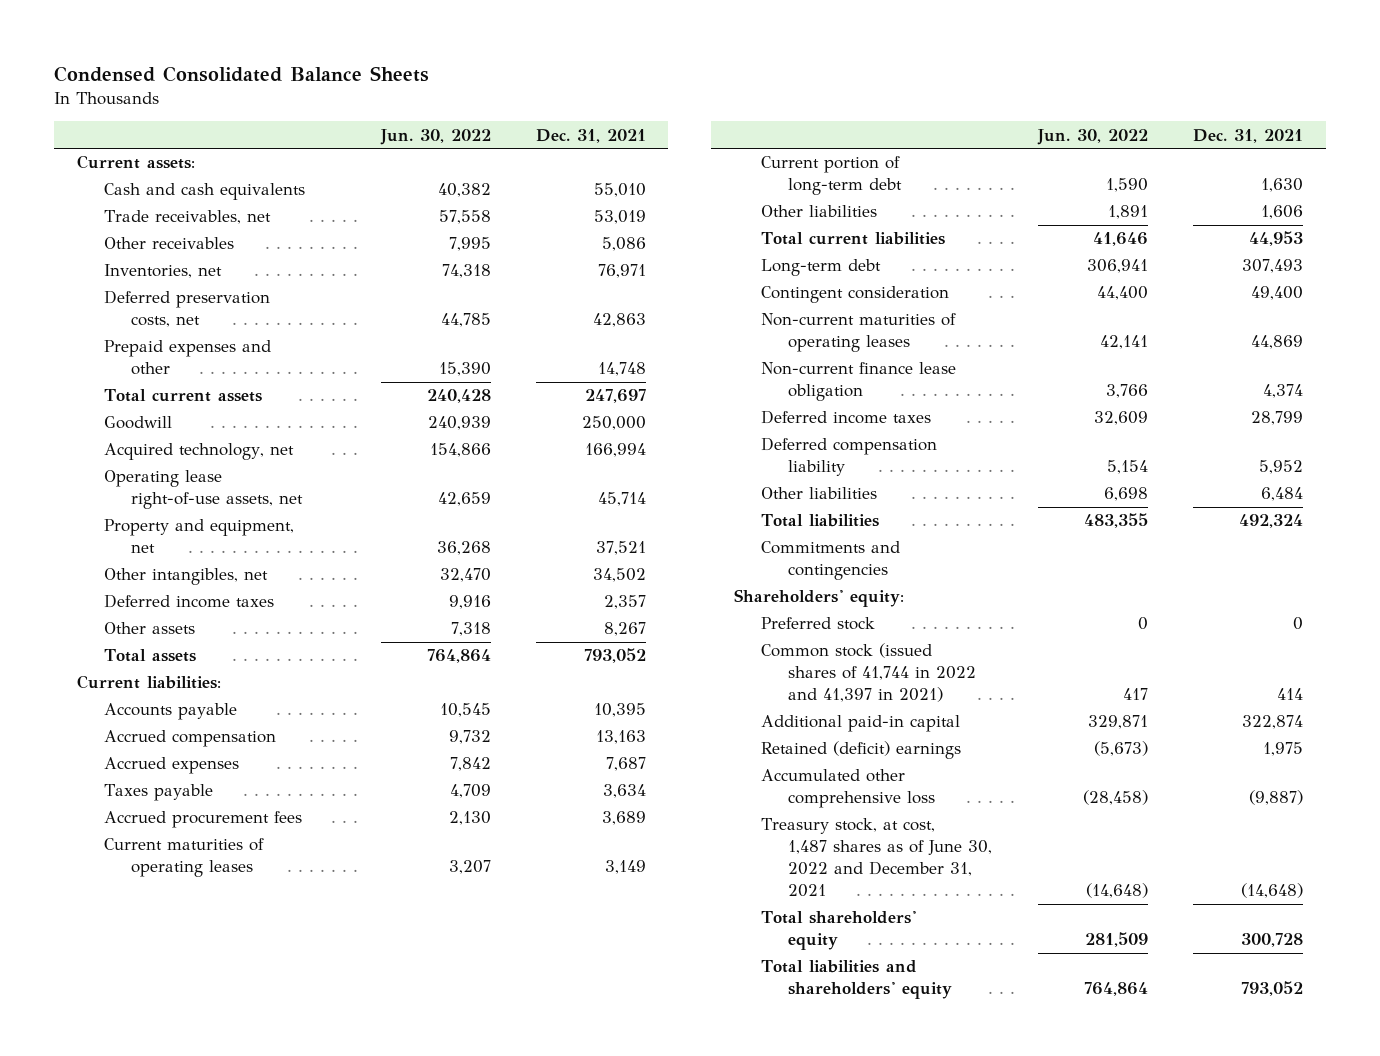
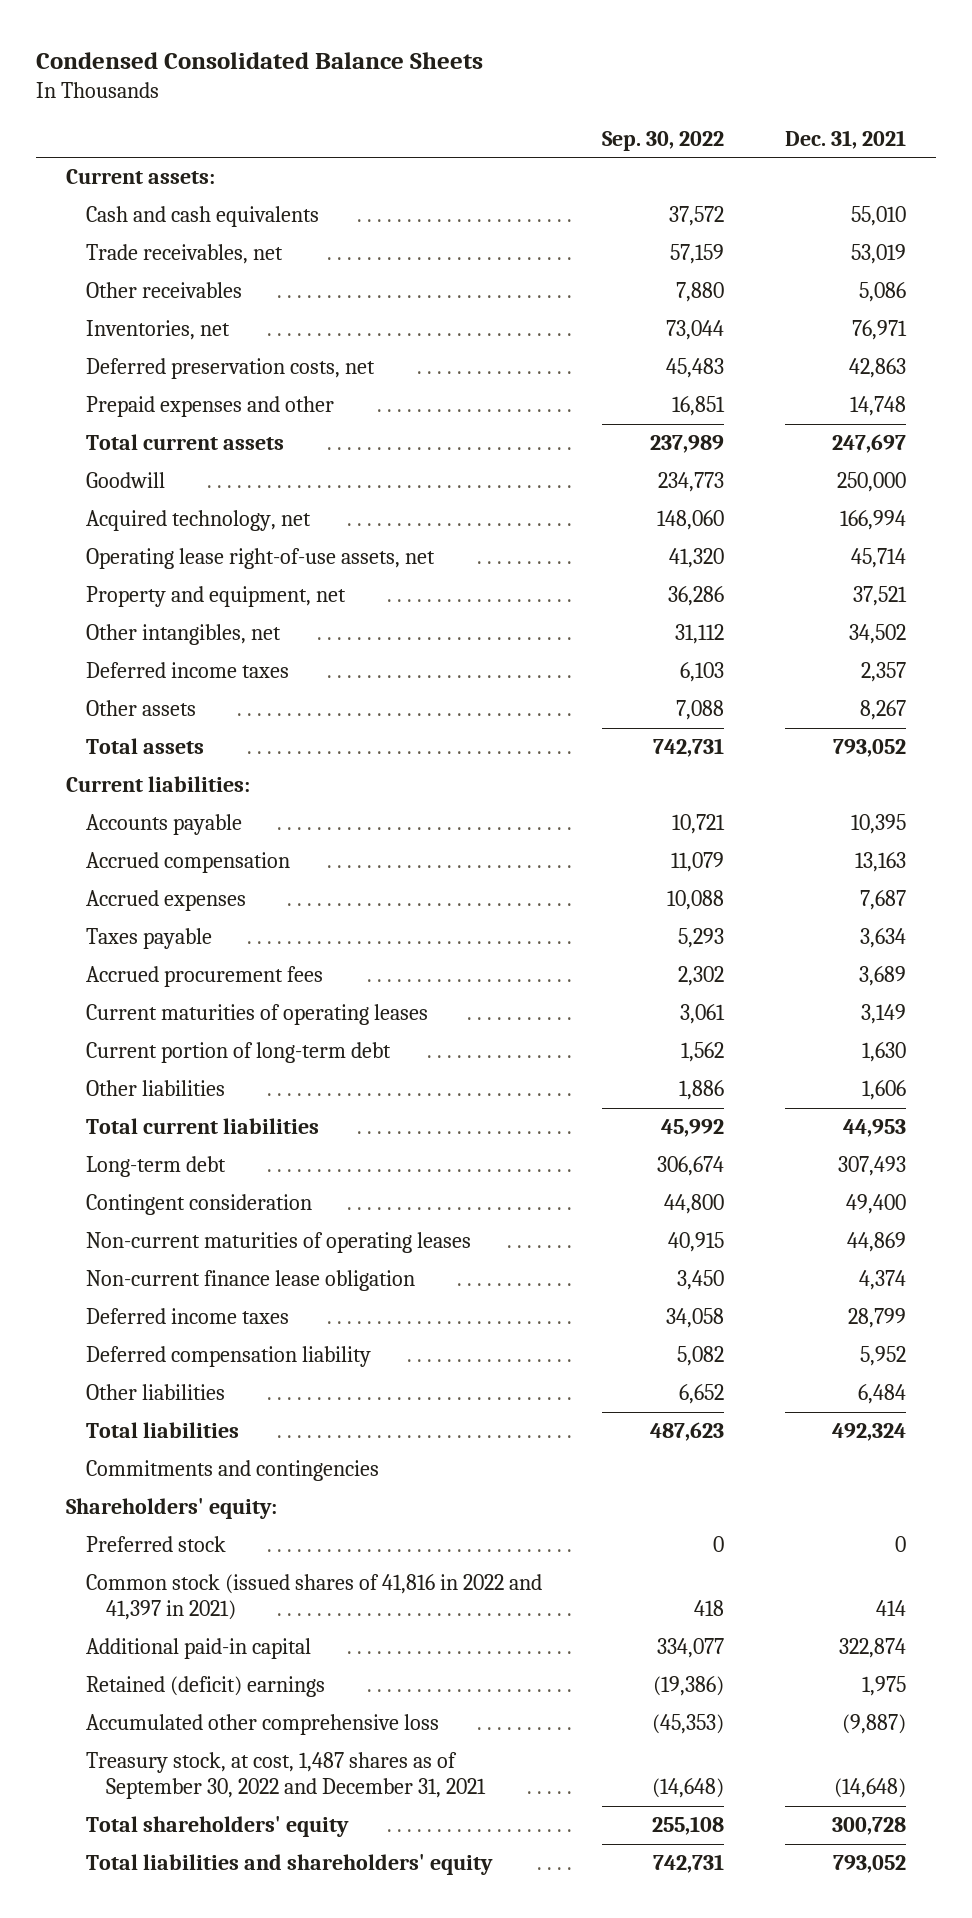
[379,128,491,145] Jun. 30, 2022 -> none
none -> [602,130,725,151] Sep. 30, 2022
[761,643,977,703] Common stock (issued shares of 41,744 in 2022 and 41,397 in 2021) -> [86,1574,543,1620] Common stock (issued shares of 41,816 in 2022 and 41,397 in 2021)
[761,818,993,897] Treasury stock, at cost, 1,487 shares as of June 30, 2022 and December 31, 2021 -> [86,1752,487,1799] Treasury stock, at cost, 1,487 shares as of September 30, 2022 and December 31, 2021

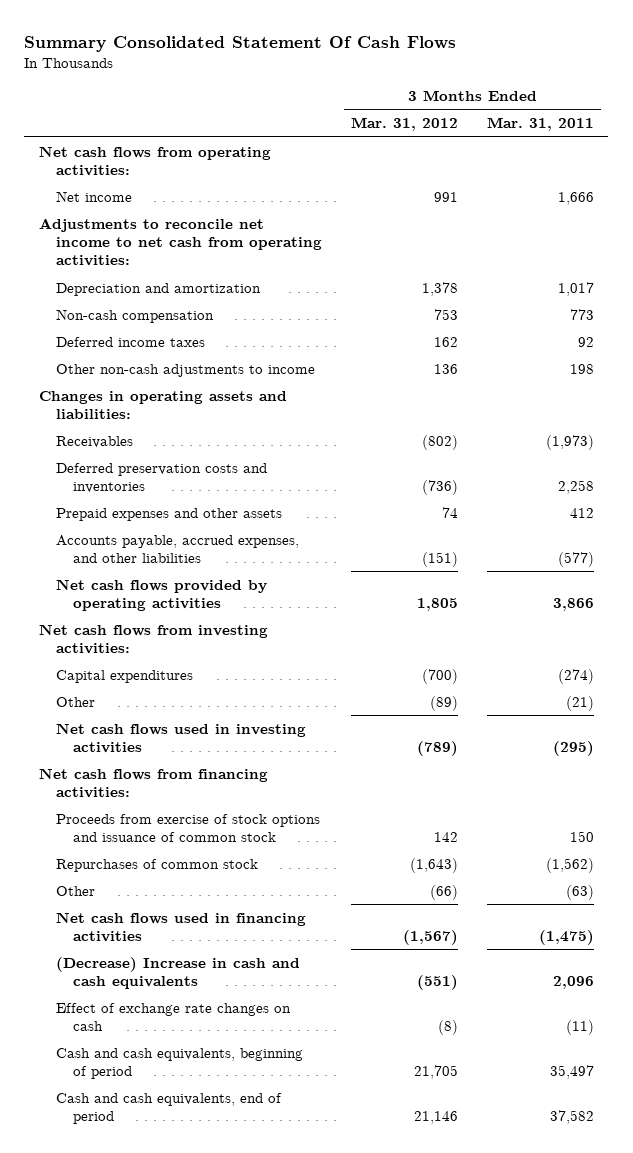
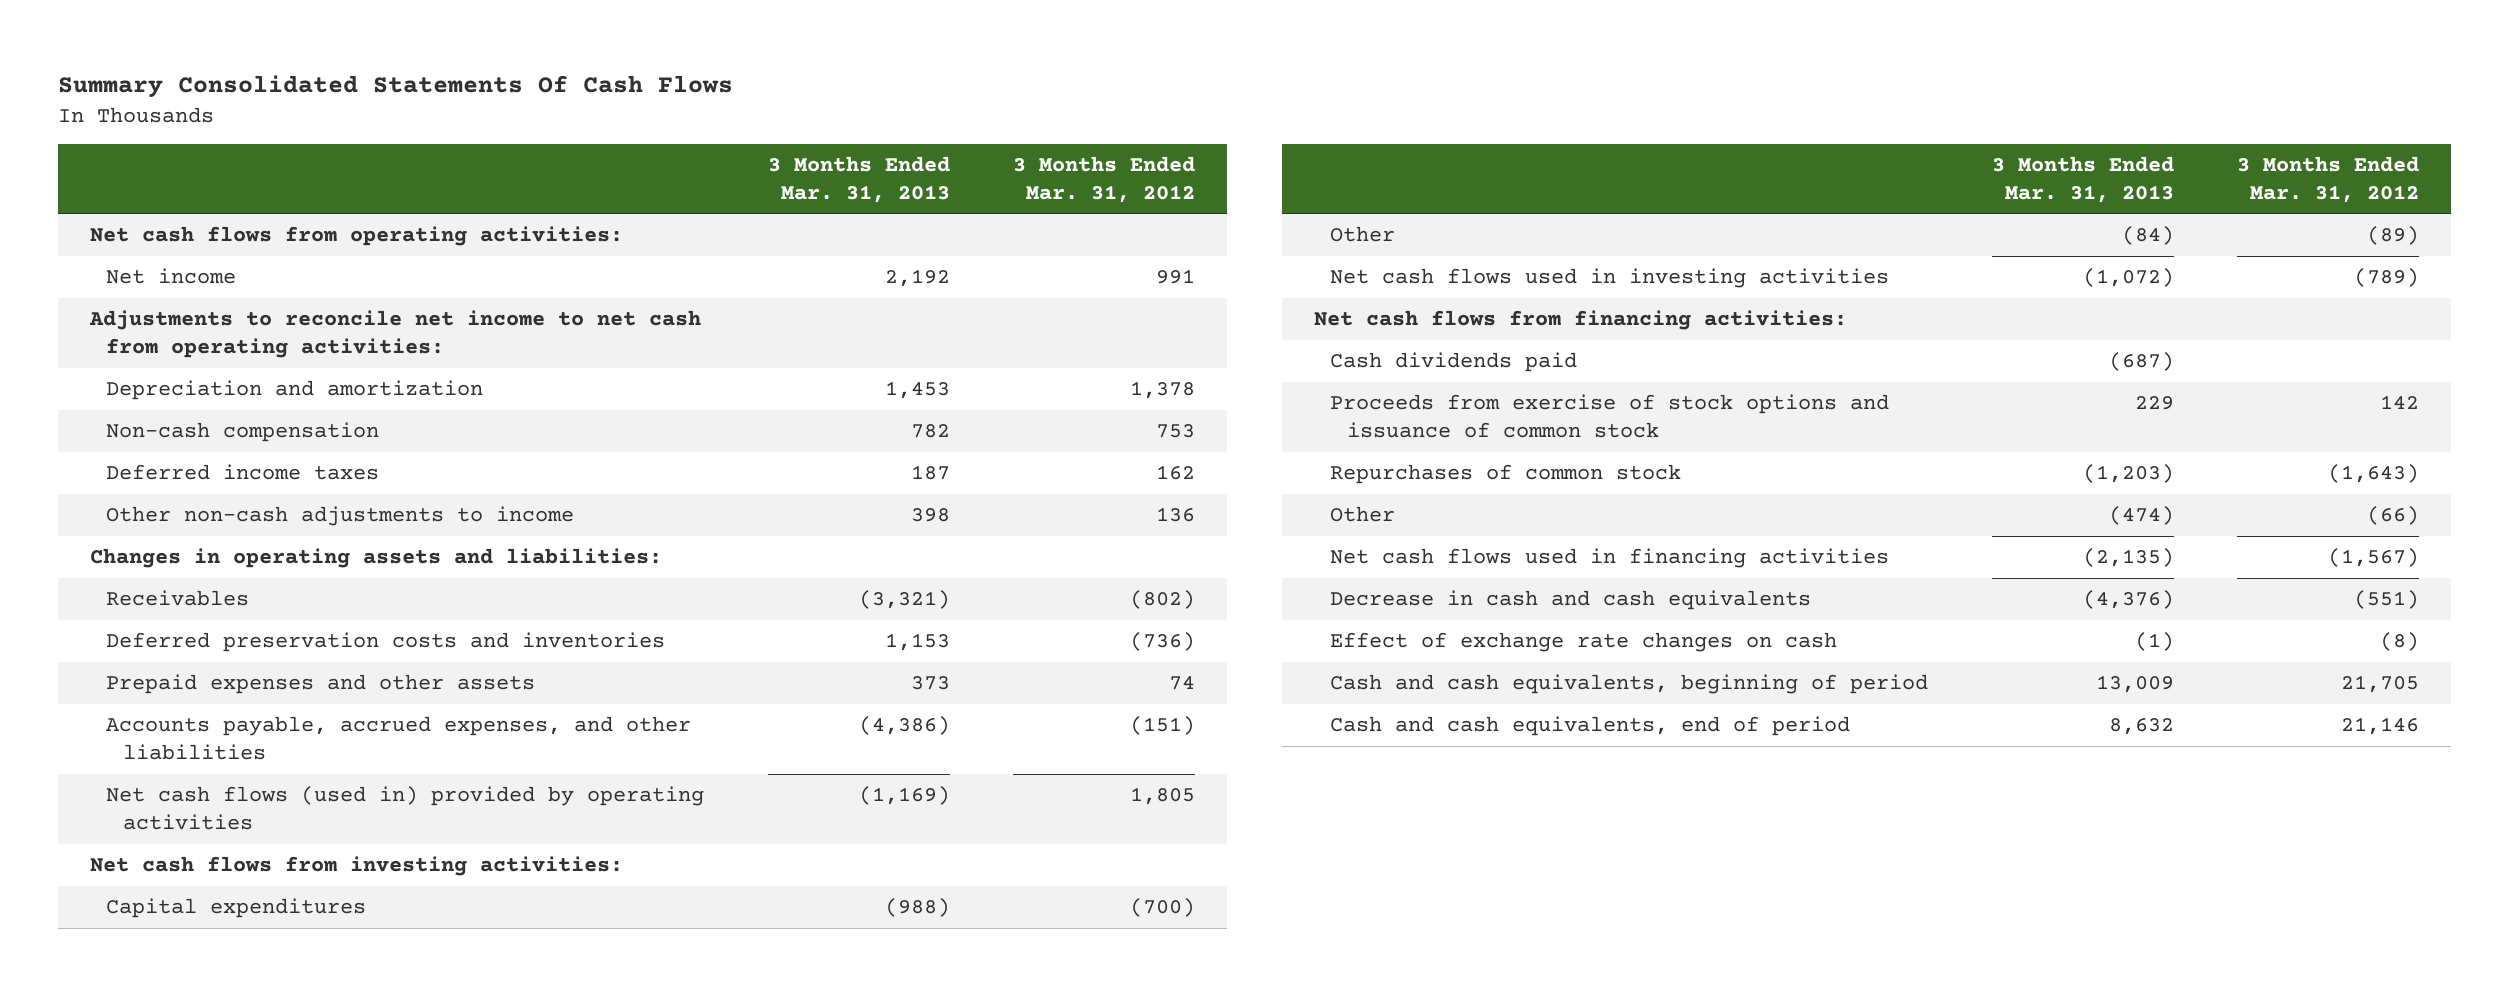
[24,35,457,52] Summary Consolidated Statement Of Cash Flows -> [58,75,734,99] Summary Consolidated Statements Of Cash Flows
[486,117,594,132] Mar. 31, 2011 -> none
none -> [767,155,950,203] 3 Months Ended Mar. 31, 2013
[56,578,268,612] Net cash flows provided by operating activities -> [106,786,705,831] Net cash flows (used in) provided by operating activities
none -> [1330,352,1578,373] Cash dividends paid
[56,956,301,990] (Decrease) Increase in cash and cash equivalents -> [1330,590,1812,611] Decrease in cash and cash equivalents

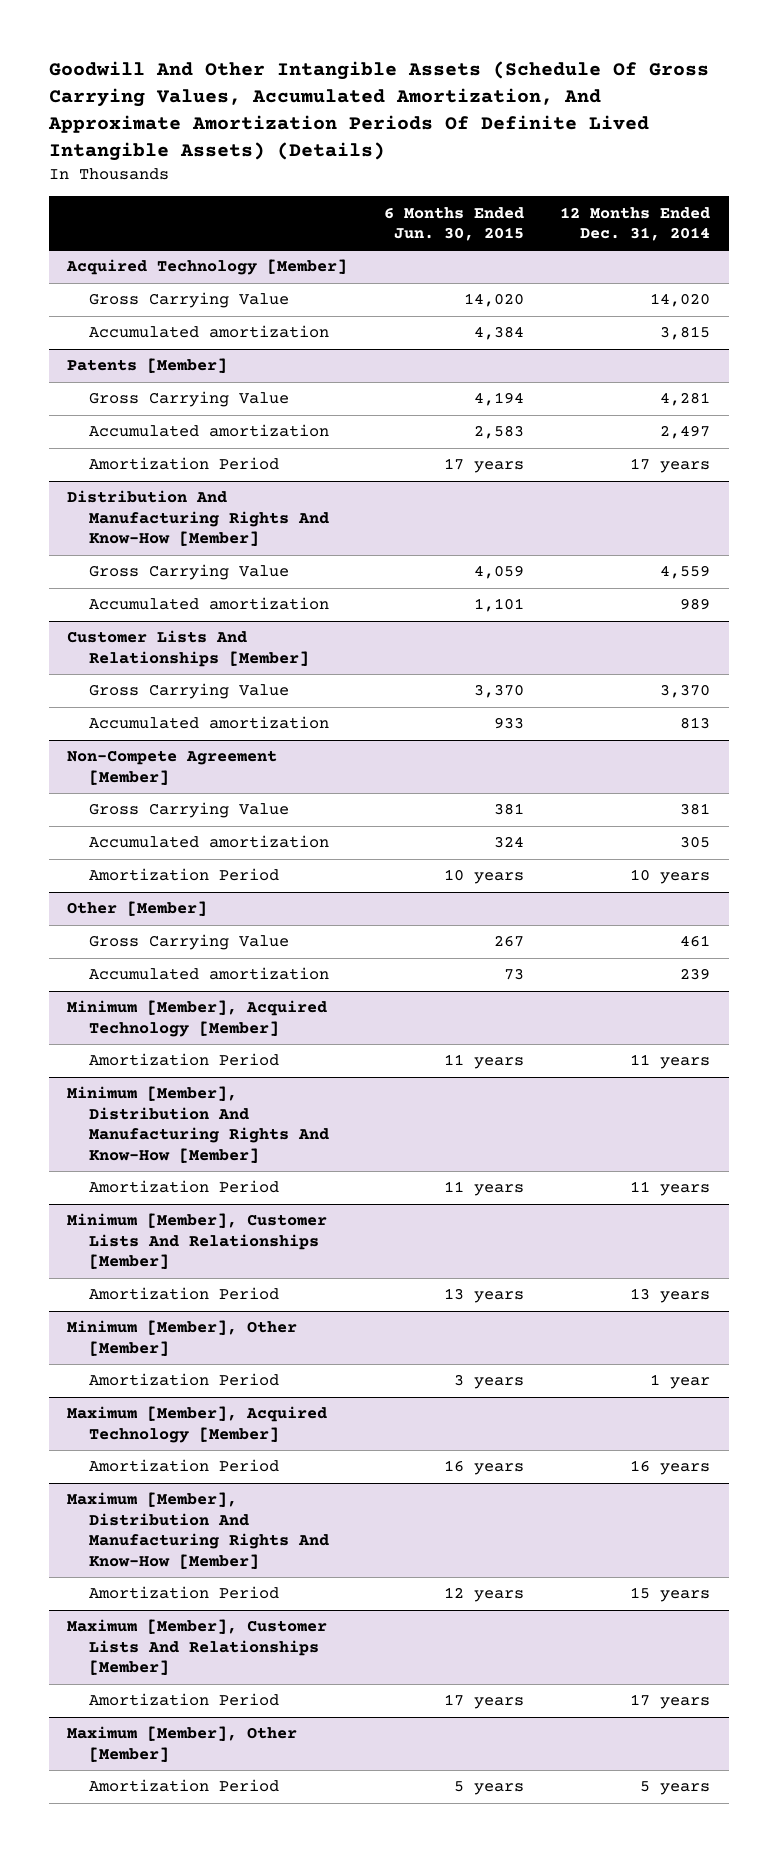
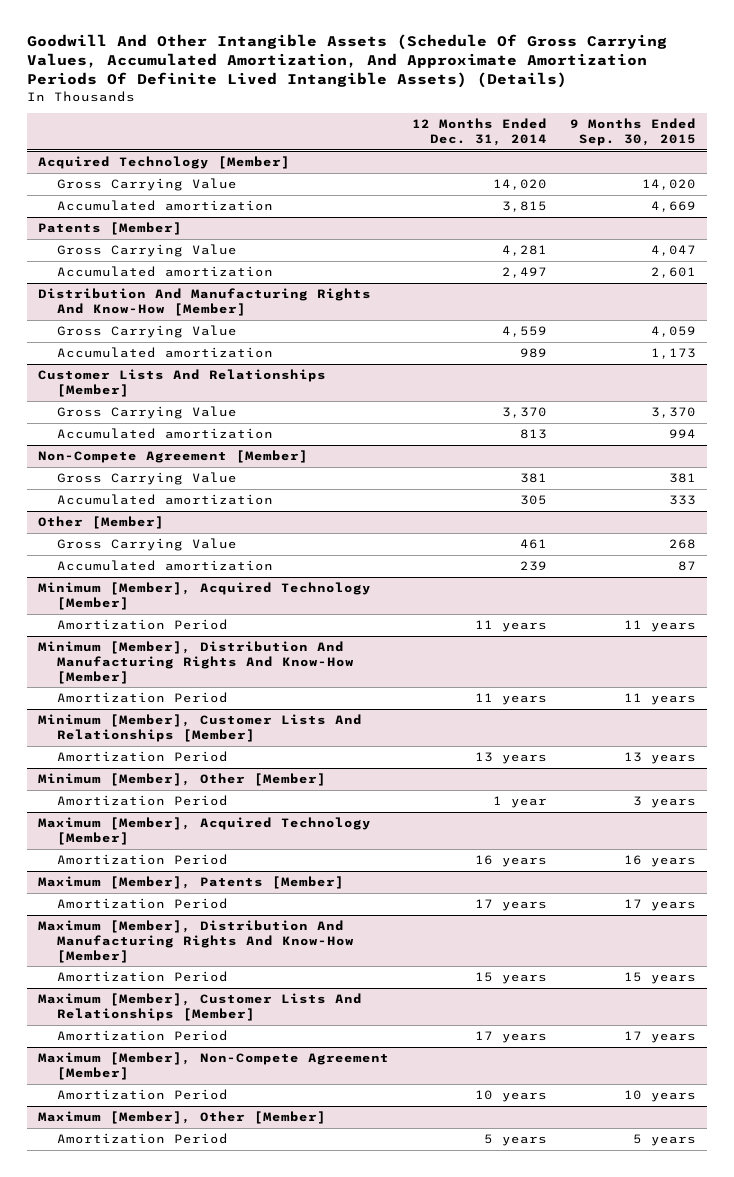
[383,206,524,242] 6 Months Ended Jun. 30, 2015 -> none
none -> [569,118,696,147] 9 Months Ended Sep. 30, 2015
[89,457,280,471] Amortization Period -> none
[89,868,280,882] Amortization Period -> none
none -> [38,876,345,890] Maximum [Member], Patents [Member]
none -> [56,898,228,910] Amortization Period
none -> [38,1052,390,1081] Maximum [Member], Non-Compete Agreement [Member]
none -> [56,1089,228,1101] Amortization Period

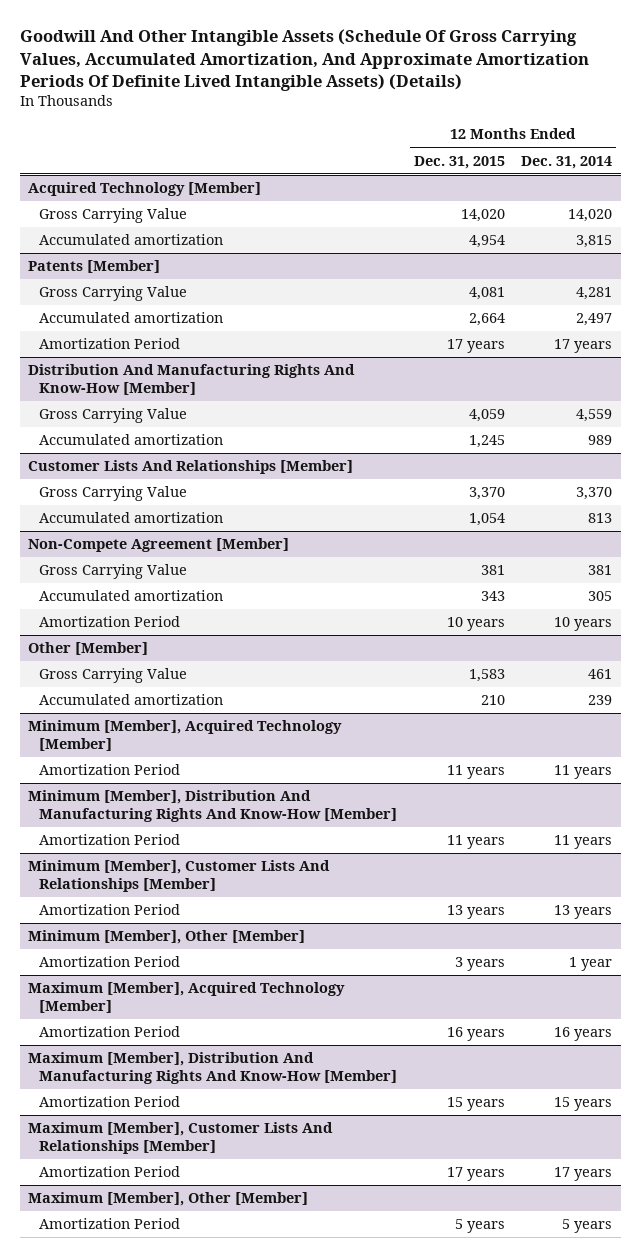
[569,118,696,147] 9 Months Ended Sep. 30, 2015 -> none
none -> [413,155,505,169] Dec. 31, 2015
none -> [39,338,181,350] Amortization Period
none -> [39,616,181,628] Amortization Period
[38,876,345,890] Maximum [Member], Patents [Member] -> none
[56,898,228,910] Amortization Period -> none
[38,1052,390,1081] Maximum [Member], Non-Compete Agreement [Member] -> none
[56,1089,228,1101] Amortization Period -> none

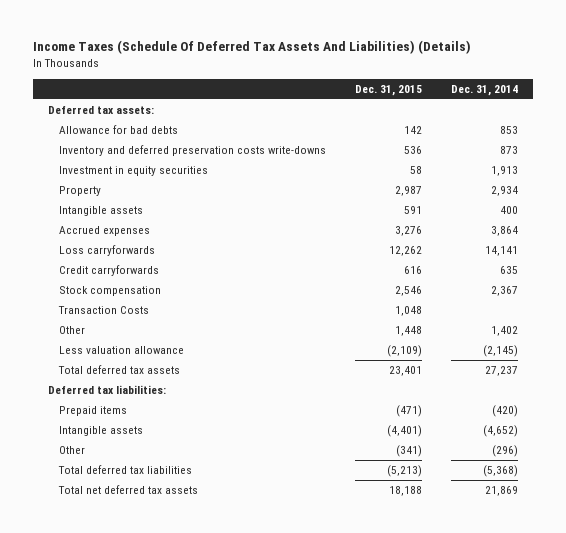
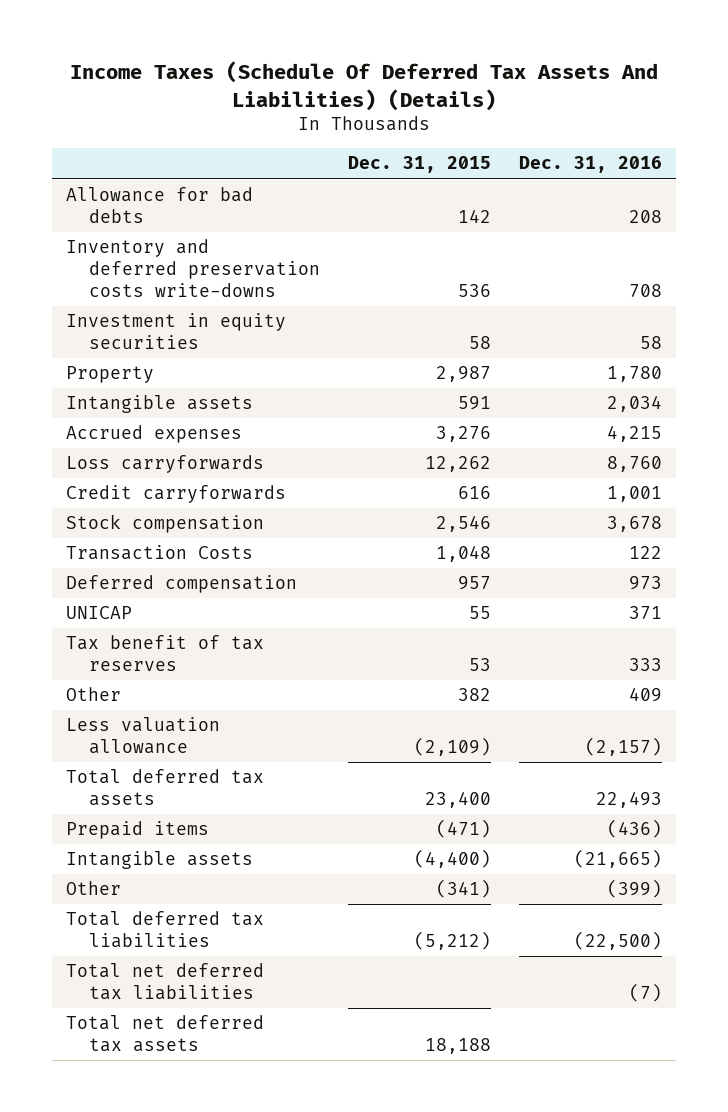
[451,84,519,96] Dec. 31, 2014 -> none
none -> [518,156,662,174] Dec. 31, 2016
[47,106,154,115] Deferred tax assets: -> none
none -> [66,575,298,594] Deferred compensation
none -> [66,606,133,620] UNICAP
none -> [66,635,265,672] Tax benefit of tax reserves
[395,326,423,337] 1,448 -> [457,688,491,702] 382
[47,385,166,395] Deferred tax liabilities: -> none
[389,366,423,377] 23,401 -> [424,791,491,809] 23,400
[387,425,423,438] (4,401) -> [413,849,491,869] (4,400)
[387,465,423,478] (5,213) -> [413,931,491,951] (5,212)
none -> [66,963,265,1001] Total net deferred tax liabilities

